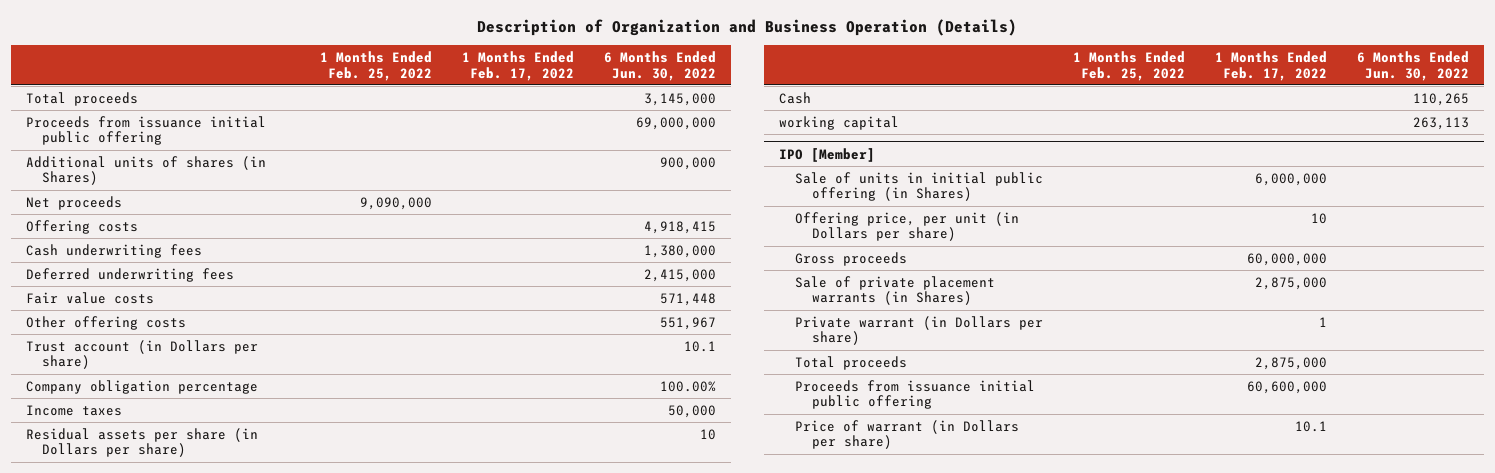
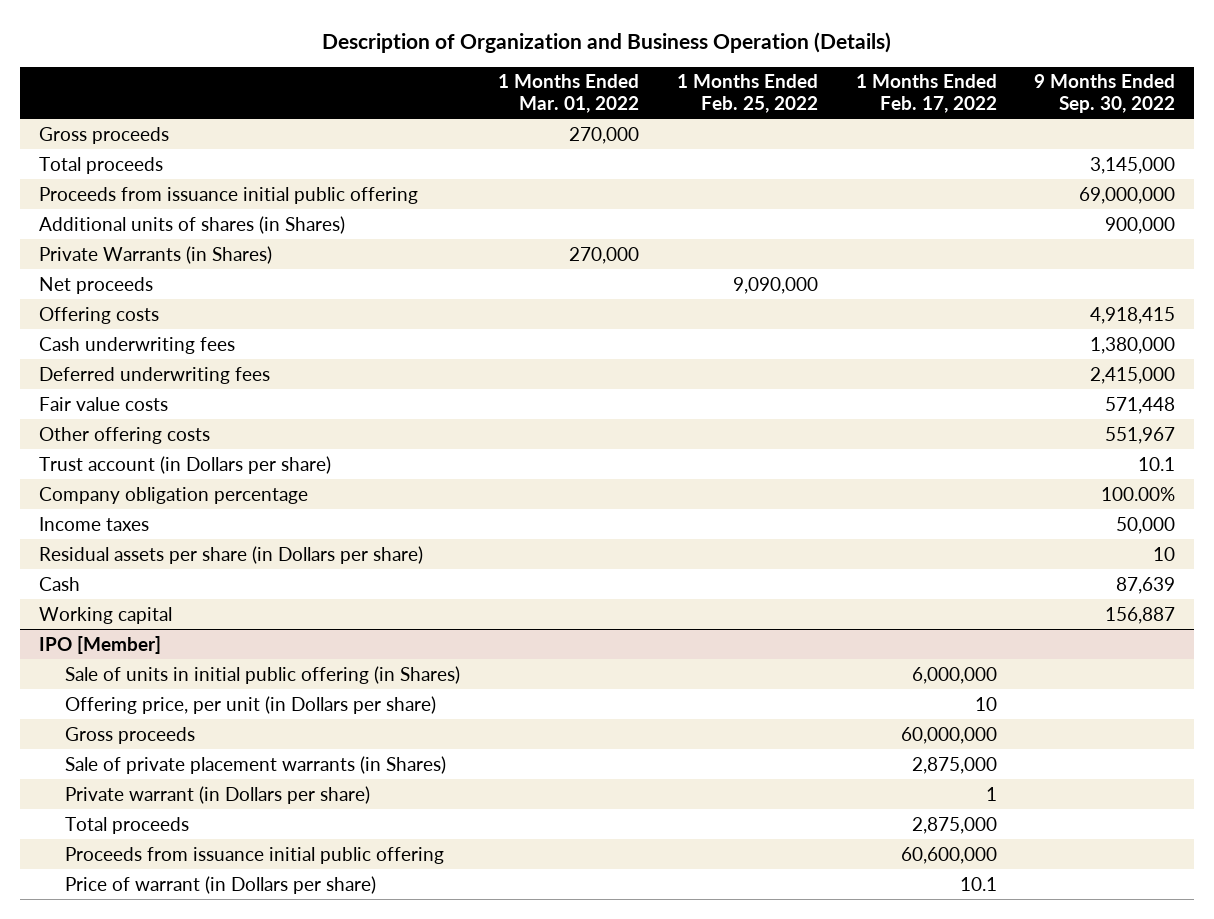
[603,50,716,81] 6 Months Ended Jun. 30, 2022 -> none
none -> [498,74,640,113] 1 Months Ended Mar. 01, 2022
none -> [1034,74,1176,113] 9 Months Ended Sep. 30, 2022
none -> [39,126,170,144] Gross proceeds
none -> [39,245,273,264] Private Warrants (in Shares)
[778,115,899,130] working capital -> [39,606,173,624] Working capital

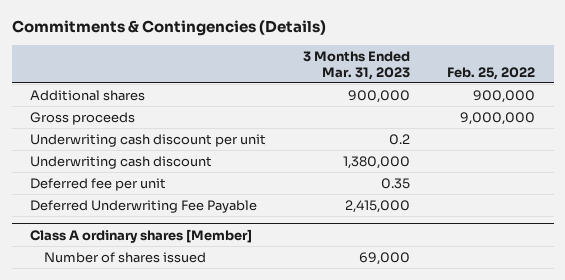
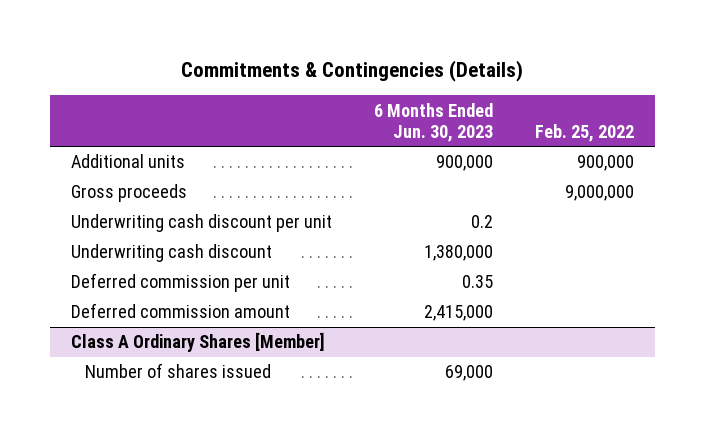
[303,50,411,80] 3 Months Ended Mar. 31, 2023 -> none
none -> [373,102,493,142] 6 Months Ended Jun. 30, 2023
[30,89,146,101] Additional shares -> [70,154,185,169] Additional units
[30,177,167,191] Deferred fee per unit -> [70,273,290,293] Deferred commission per unit
[30,199,258,213] Deferred Underwriting Fee Payable -> [70,303,290,319] Deferred commission amount
[30,228,253,243] Class A ordinary shares [Member] -> [70,332,325,353] Class A Ordinary Shares [Member]

